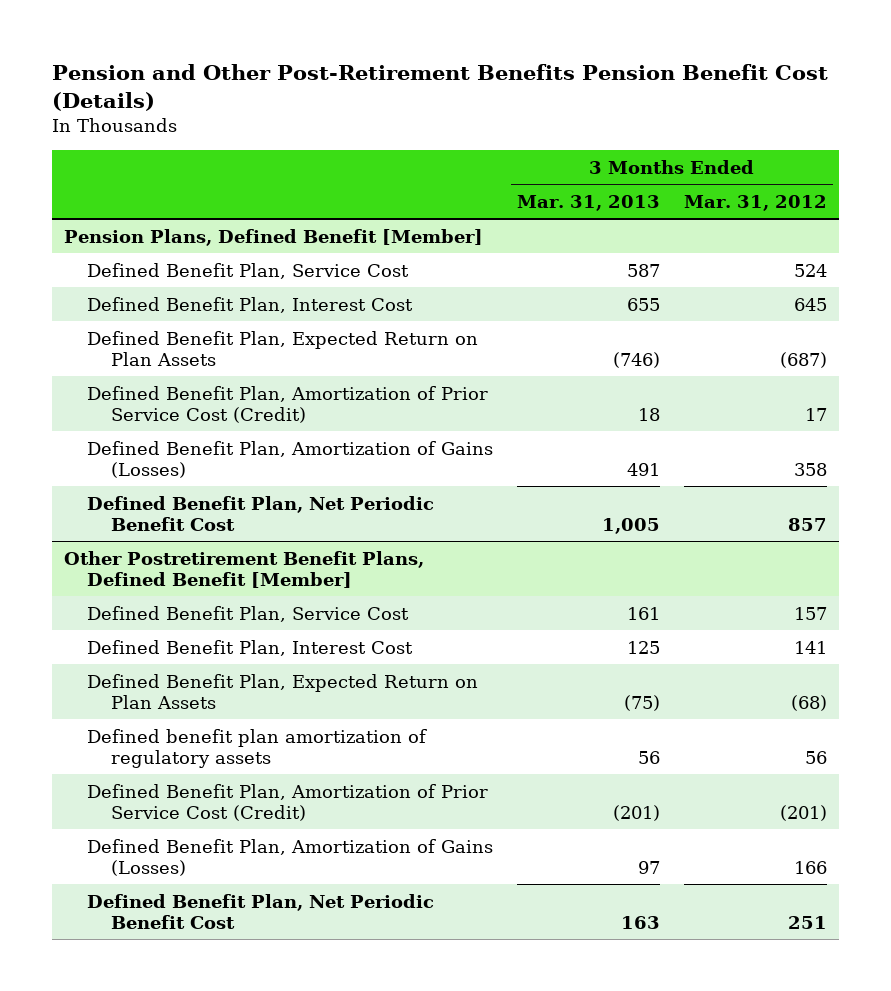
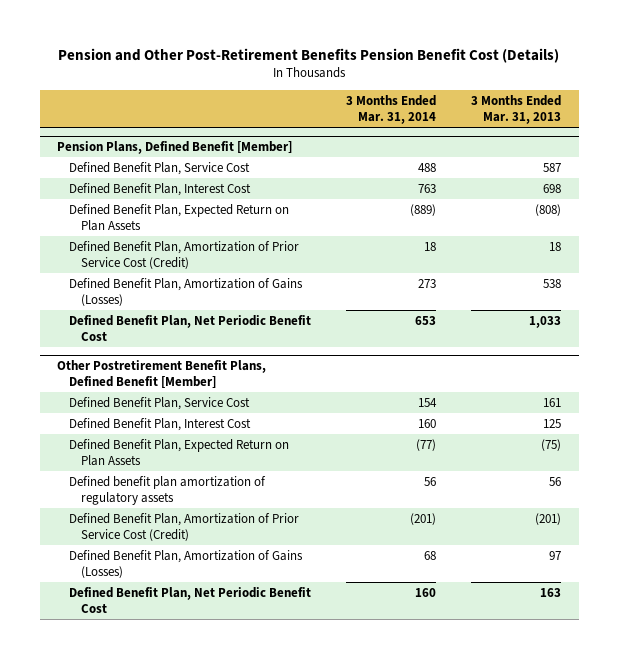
[684,195,828,212] Mar. 31, 2012 -> none
none -> [346,94,437,124] 3 Months Ended Mar. 31, 2014
[627,297,661,311] 655 -> [543,183,562,193] 698
[613,351,661,368] (746) -> [535,203,562,216] (808)
[627,462,661,476] 491 -> [543,278,562,288] 538
[602,517,661,534] 1,005 -> [529,315,562,328] 1,033

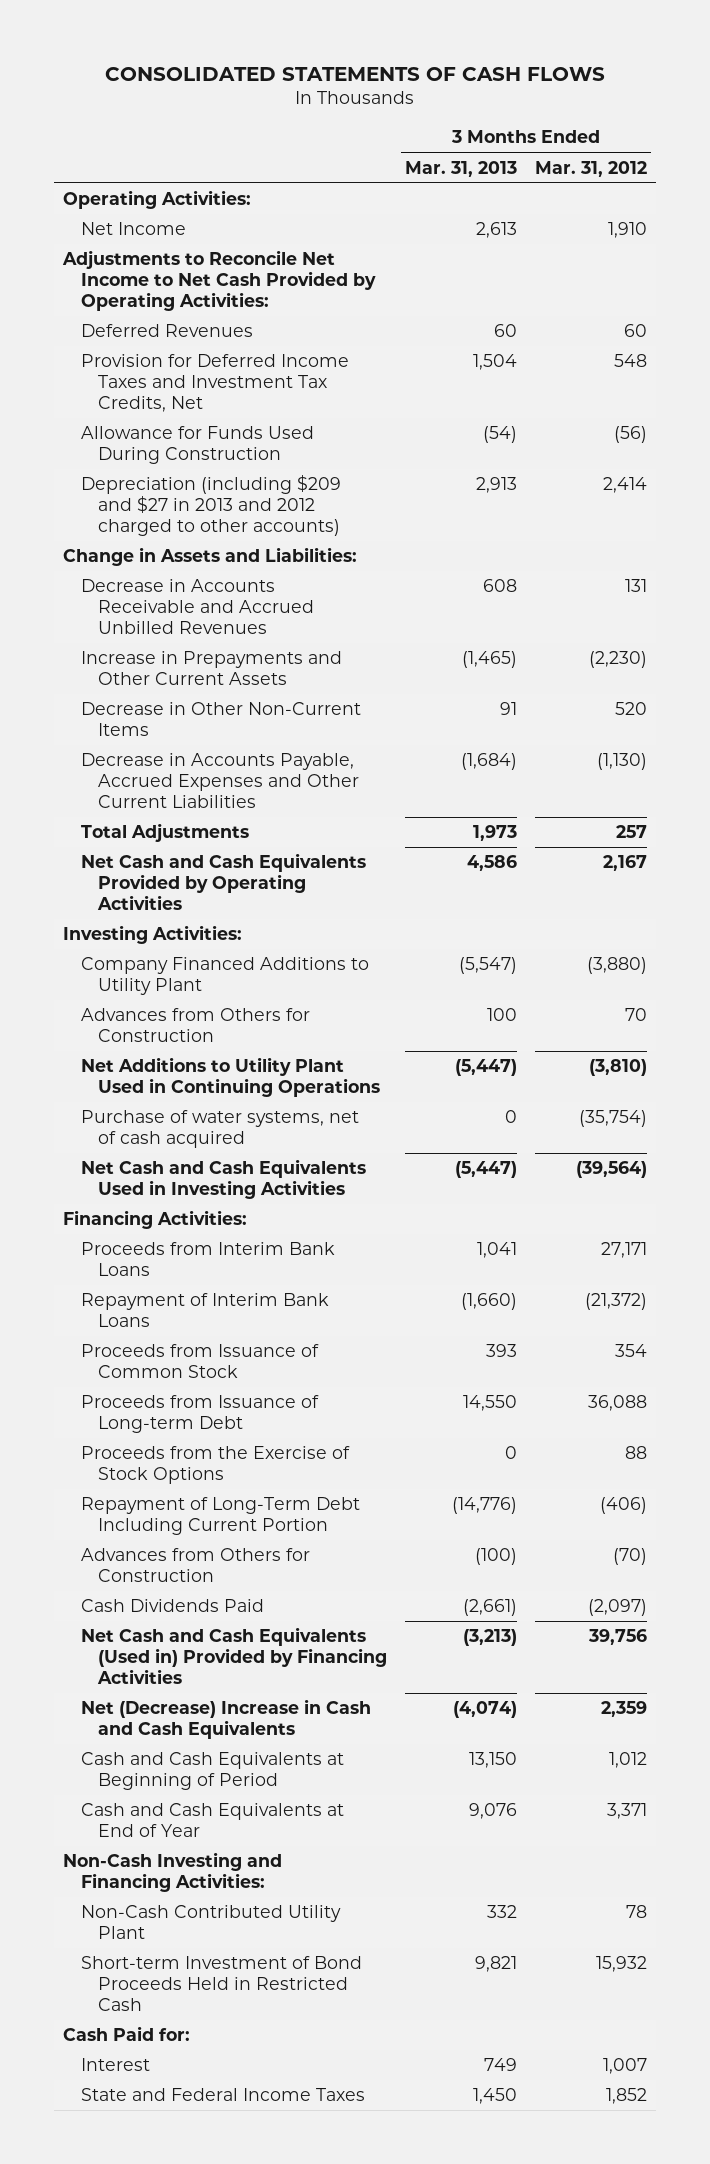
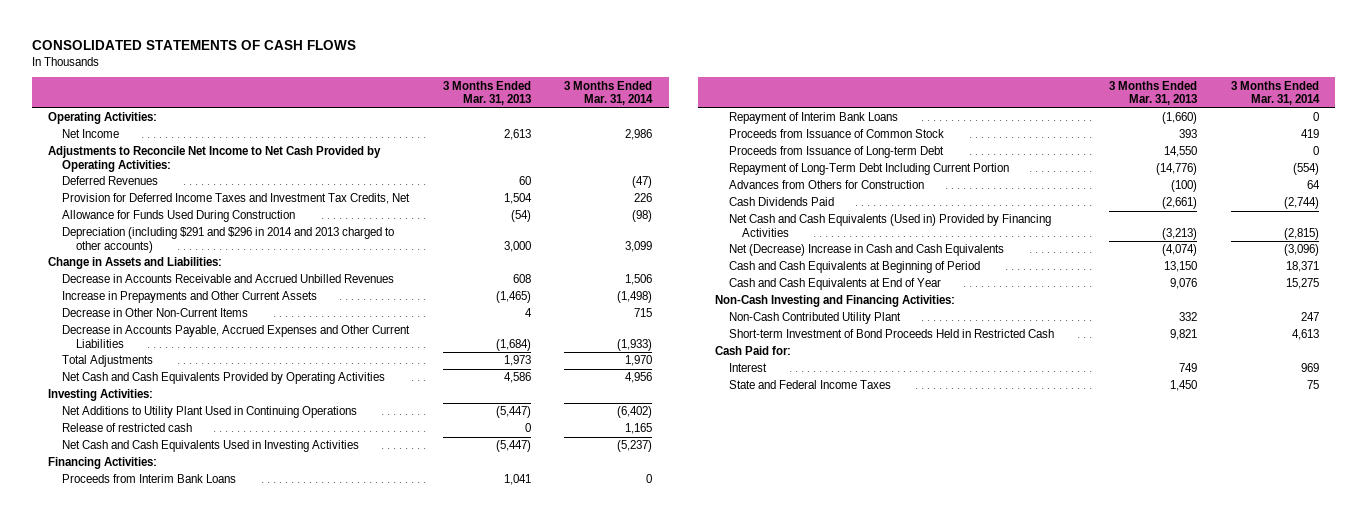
[534,160,647,177] Mar. 31, 2012 -> none
none -> [564,80,654,106] 3 Months Ended Mar. 31, 2014
[80,475,341,536] Depreciation (including $209 and $27 in 2013 and 2012 charged to other accounts) -> [62,227,395,254] Depreciation (including $291 and $296 in 2014 and 2013 charged to other accounts)
[476,477,518,494] 2,913 -> [503,241,531,253] 3,000
[500,702,518,716] 91 -> [524,308,532,318] 4
[80,957,369,995] Company Financed Additions to Utility Plant -> none
[80,1008,310,1042] Advances from Others for Construction -> none
[80,1110,359,1148] Purchase of water systems, net of cash acquired -> none
none -> [62,423,193,433] Release of restricted cash
[80,1446,350,1484] Proceeds from the Exercise of Stock Options -> none

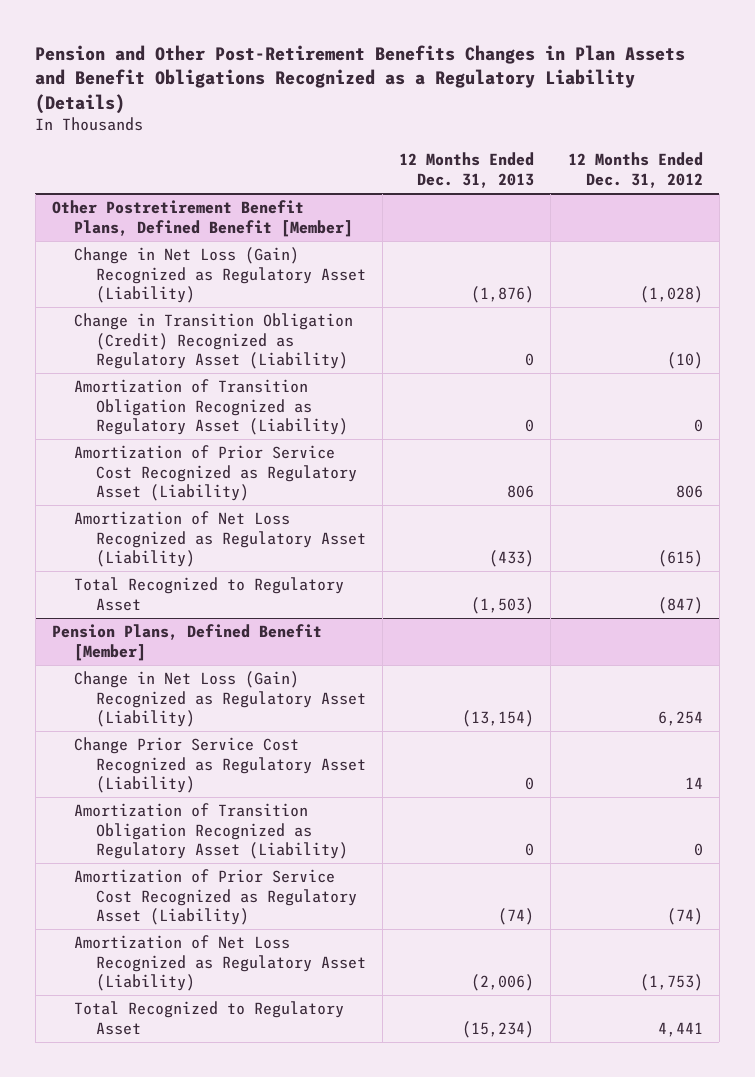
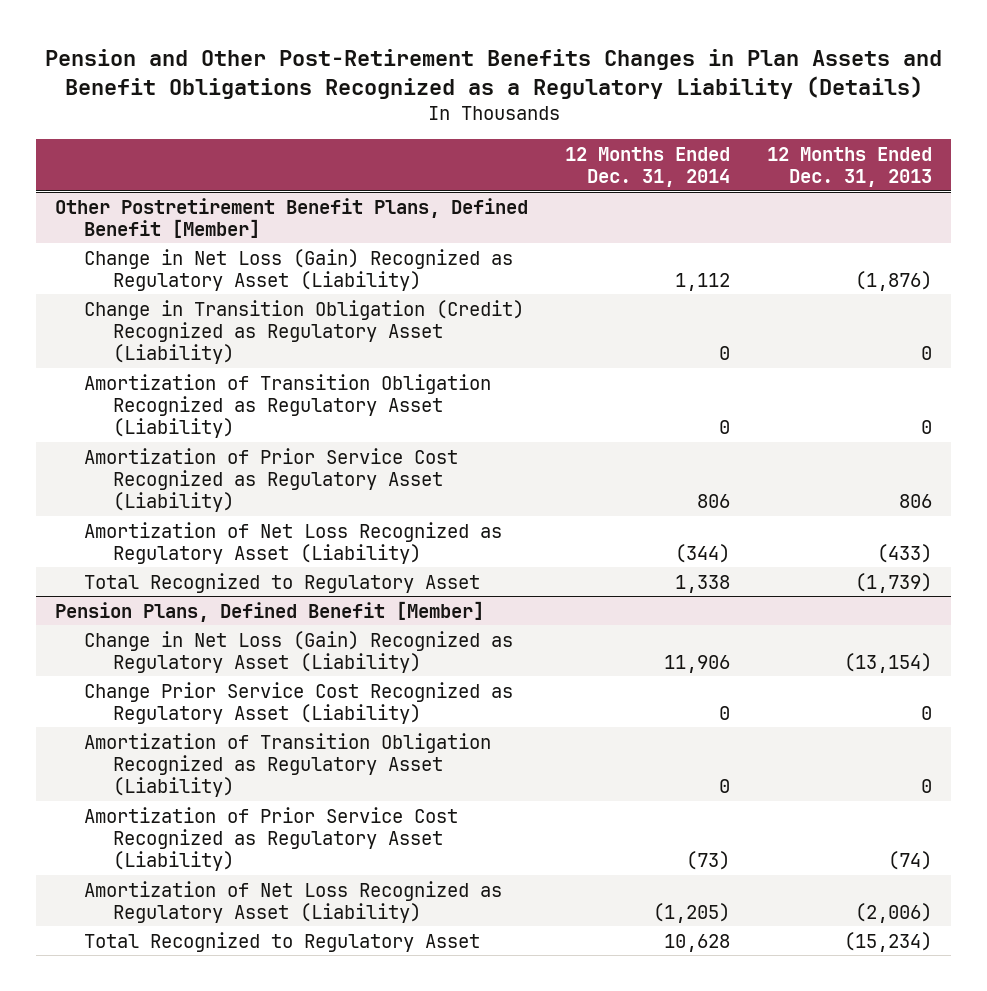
[567,152,703,188] 12 Months Ended Dec. 31, 2012 -> none
none -> [565,146,731,187] 12 Months Ended Dec. 31, 2014
[471,596,535,614] (1,503) -> [855,572,933,593] (1,739)

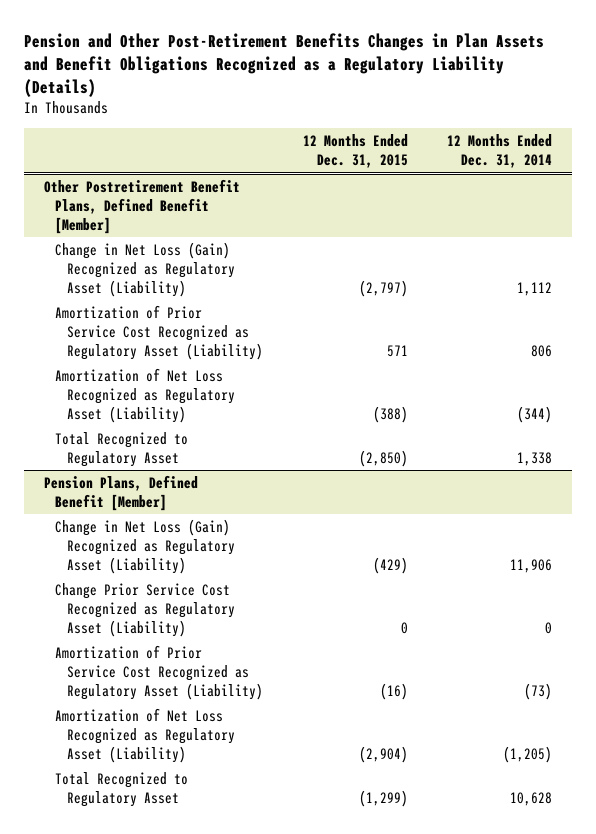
[767,146,933,187] 12 Months Ended Dec. 31, 2013 -> none
none -> [302,134,408,169] 12 Months Ended Dec. 31, 2015
[83,299,524,364] Change in Transition Obligation (Credit) Recognized as Regulatory Asset (Liability) -> none
[83,373,491,438] Amortization of Transition Obligation Recognized as Regulatory Asset (Liability) -> none
[83,732,491,797] Amortization of Transition Obligation Recognized as Regulatory Asset (Liability) -> none

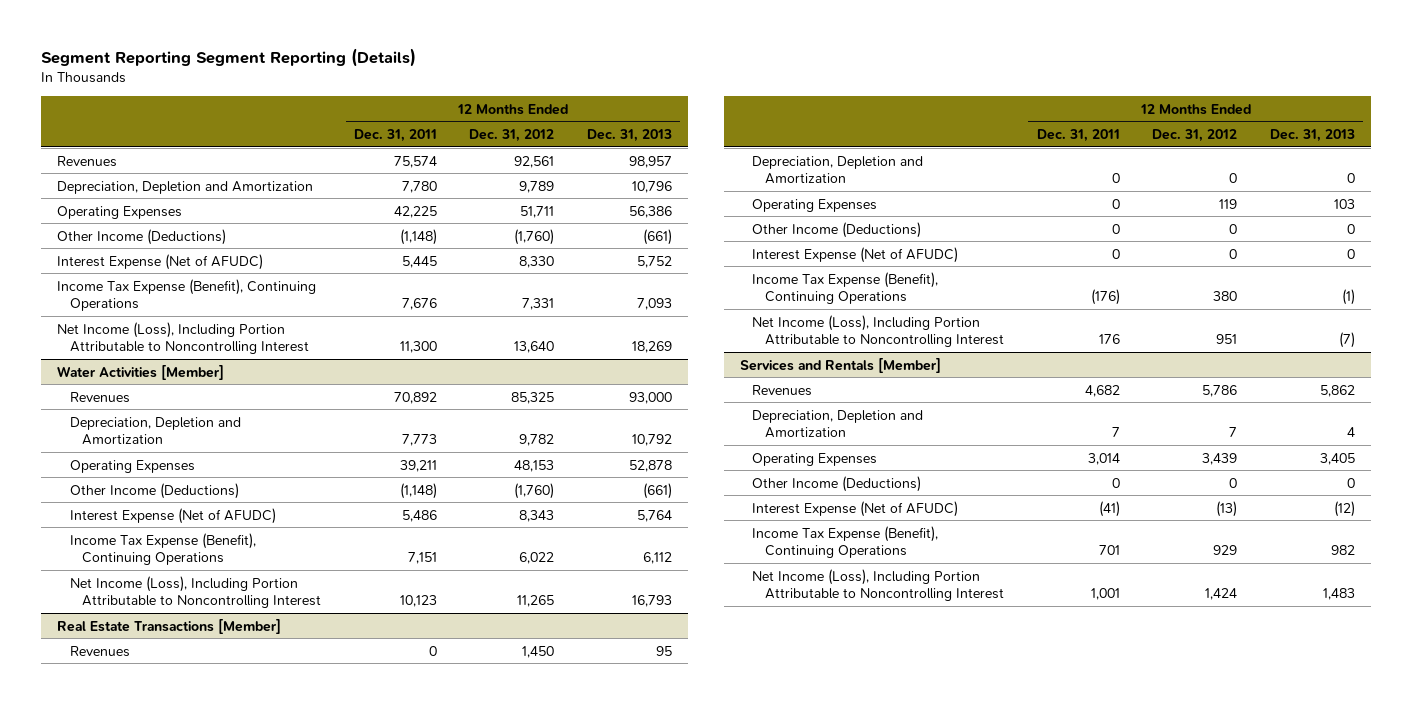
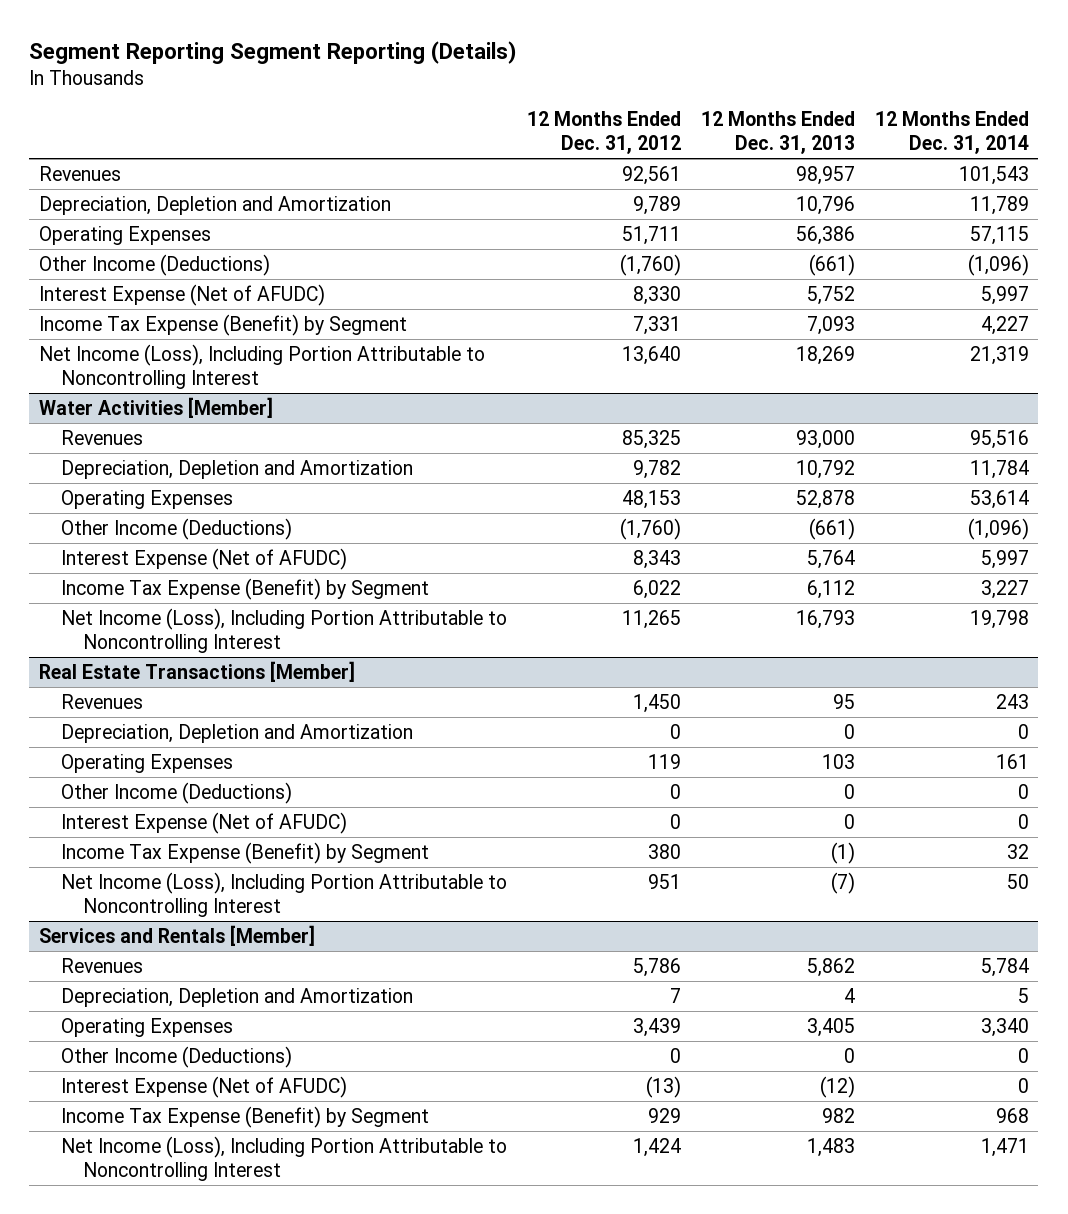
[353,128,437,142] Dec. 31, 2011 -> none
none -> [874,111,1029,154] 12 Months Ended Dec. 31, 2014
[57,278,317,311] Income Tax Expense (Benefit), Continuing Operations -> [39,313,408,336] Income Tax Expense (Benefit) by Segment
[69,532,256,565] Income Tax Expense (Benefit), Continuing Operations -> [60,577,429,600] Income Tax Expense (Benefit) by Segment
[752,271,939,304] Income Tax Expense (Benefit), Continuing Operations -> [60,841,429,864] Income Tax Expense (Benefit) by Segment
[752,525,939,558] Income Tax Expense (Benefit), Continuing Operations -> [60,1105,429,1128] Income Tax Expense (Benefit) by Segment

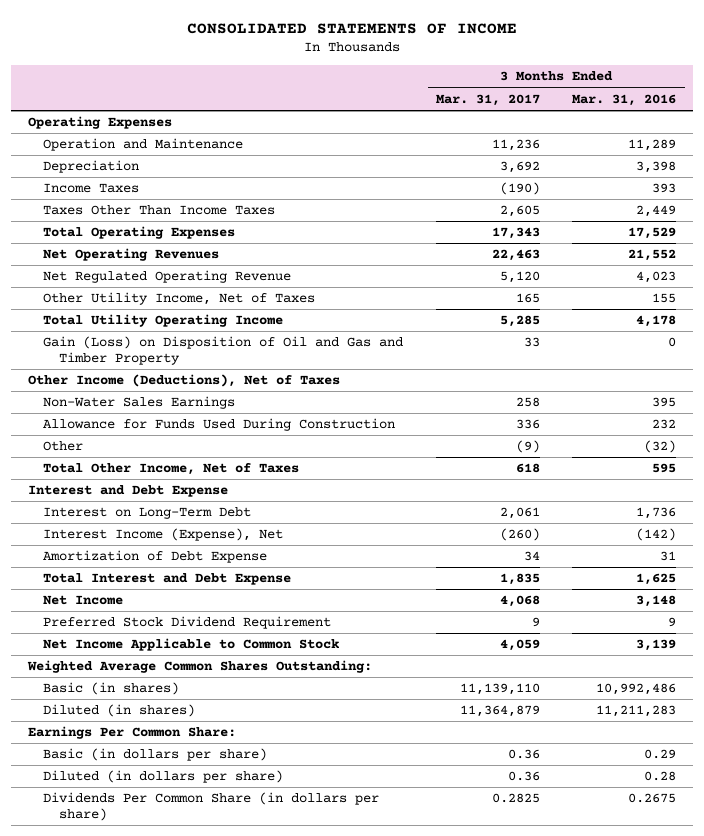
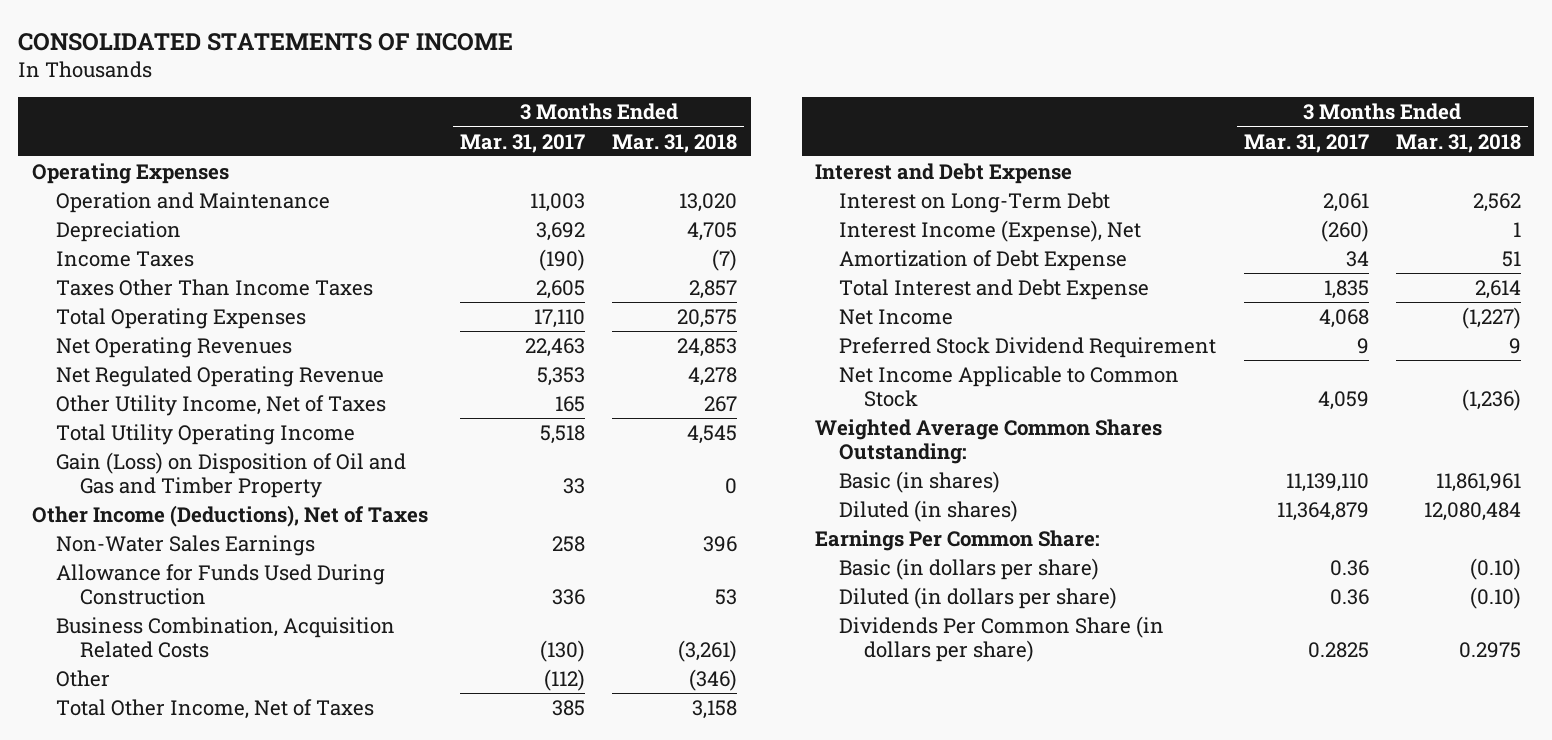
[572,93,677,106] Mar. 31, 2016 -> none
none -> [612,133,738,153] Mar. 31, 2018
[491,139,540,152] 11,236 -> [530,192,586,212] 11,003
[491,227,540,240] 17,343 -> [534,308,586,328] 17,110
[499,271,540,284] 5,120 -> [537,366,586,386] 5,353
[499,315,540,328] 5,285 -> [540,424,586,444] 5,518
none -> [55,616,395,658] Business Combination, Acquisition Related Costs
[515,440,540,454] (9) -> [544,668,586,691] (112)
[515,463,540,474] 618 -> [552,699,586,716] 385

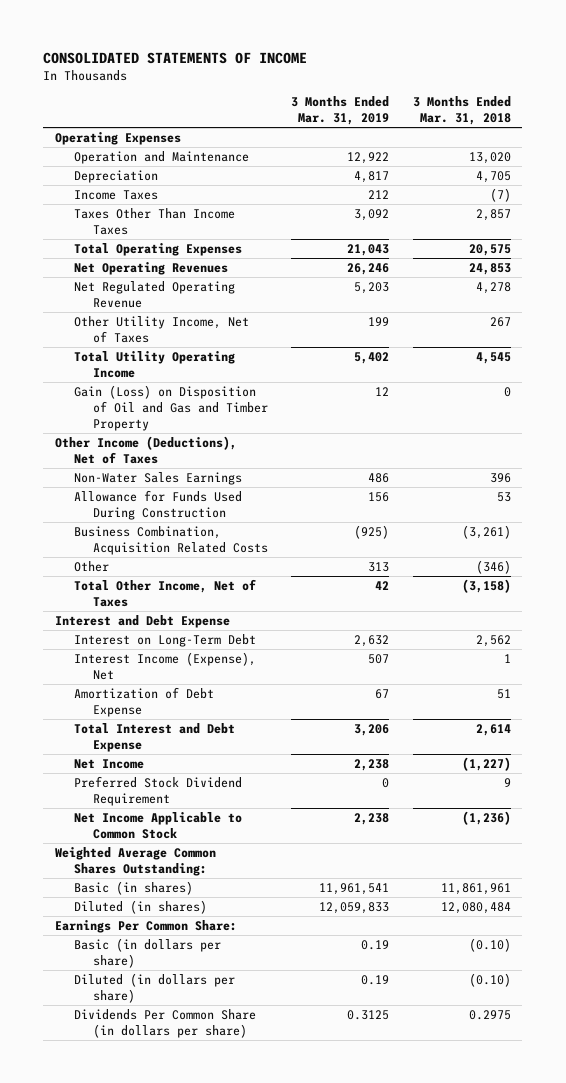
[460,133,586,153] Mar. 31, 2017 -> none
none -> [291,96,390,125] 3 Months Ended Mar. 31, 2019
[692,699,738,719] 3,158 -> [461,579,511,594] (3,158)

